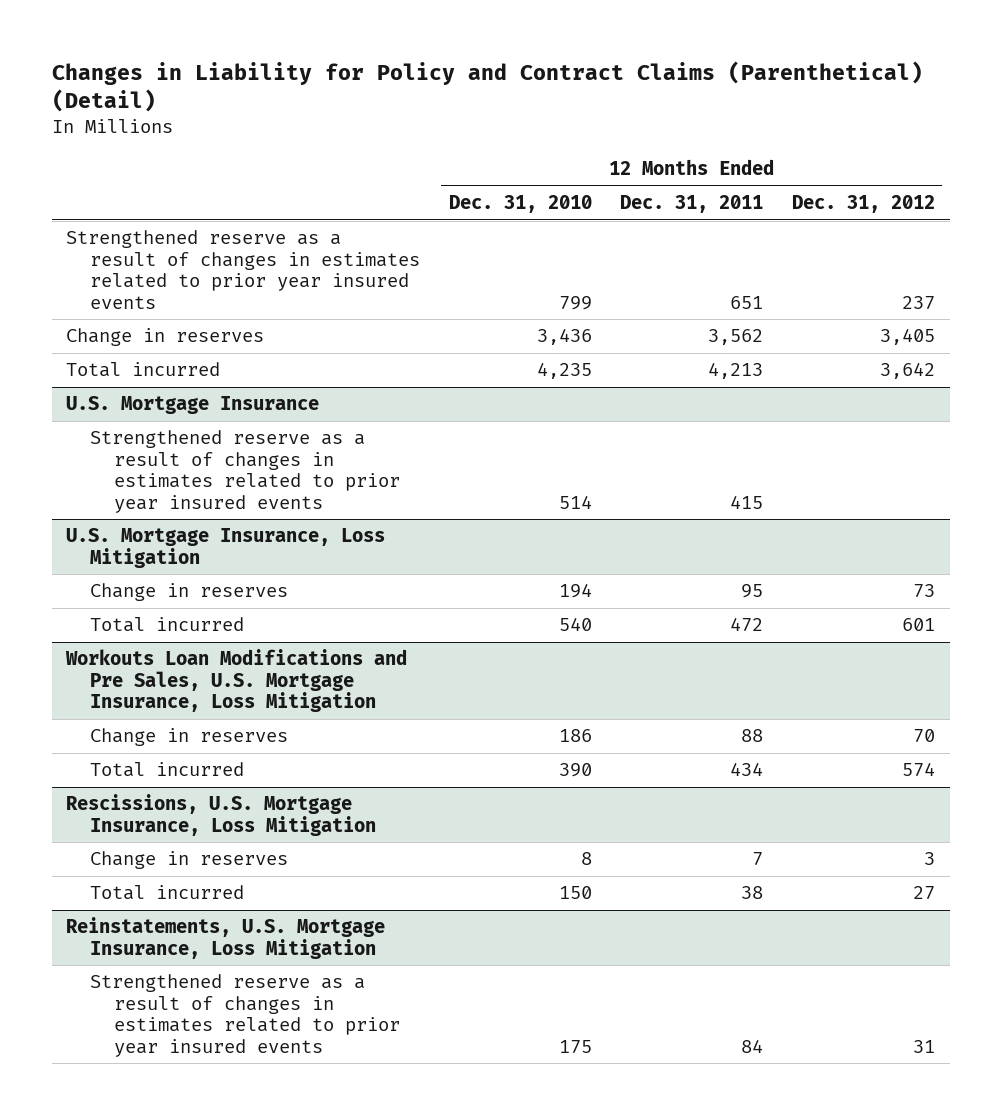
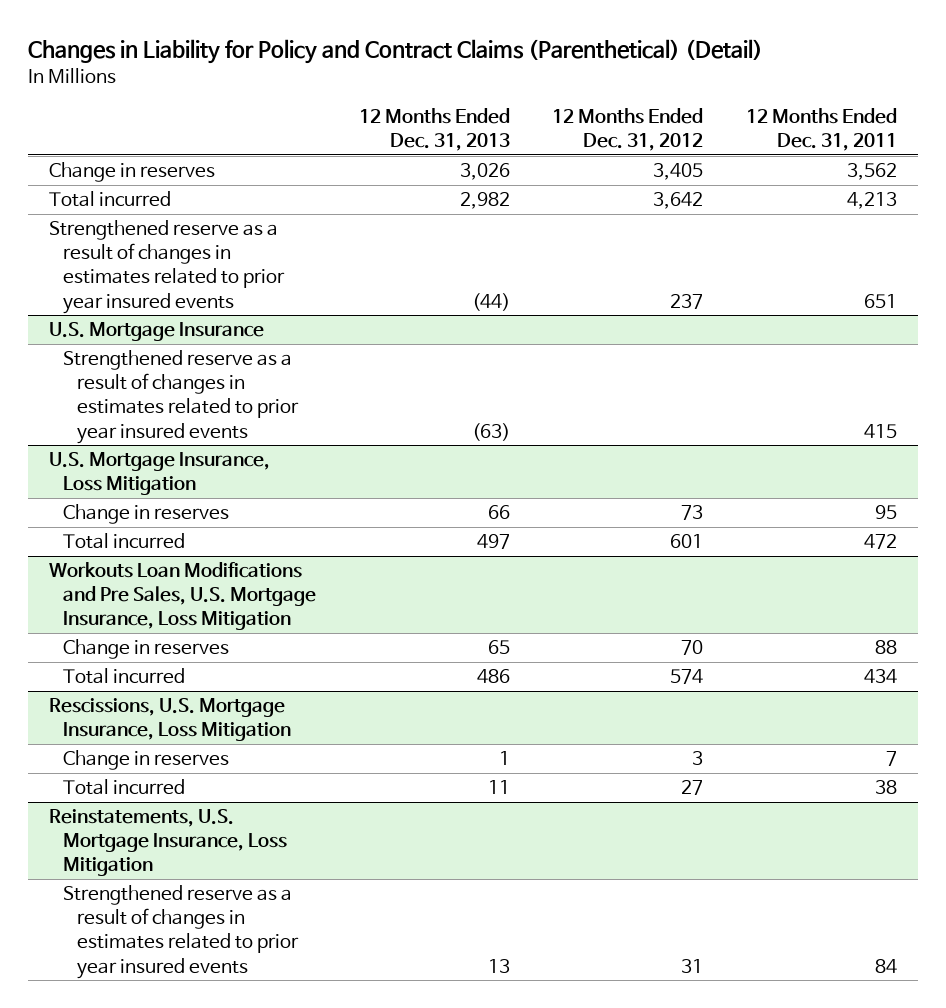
[448,195,592,214] Dec. 31, 2010 -> none
none -> [358,107,510,151] 12 Months Ended Dec. 31, 2013
[65,230,420,309] Strengthened reserve as a result of changes in estimates related to prior year insured events -> [49,220,286,314] Strengthened reserve as a result of changes in estimates related to prior year insured events

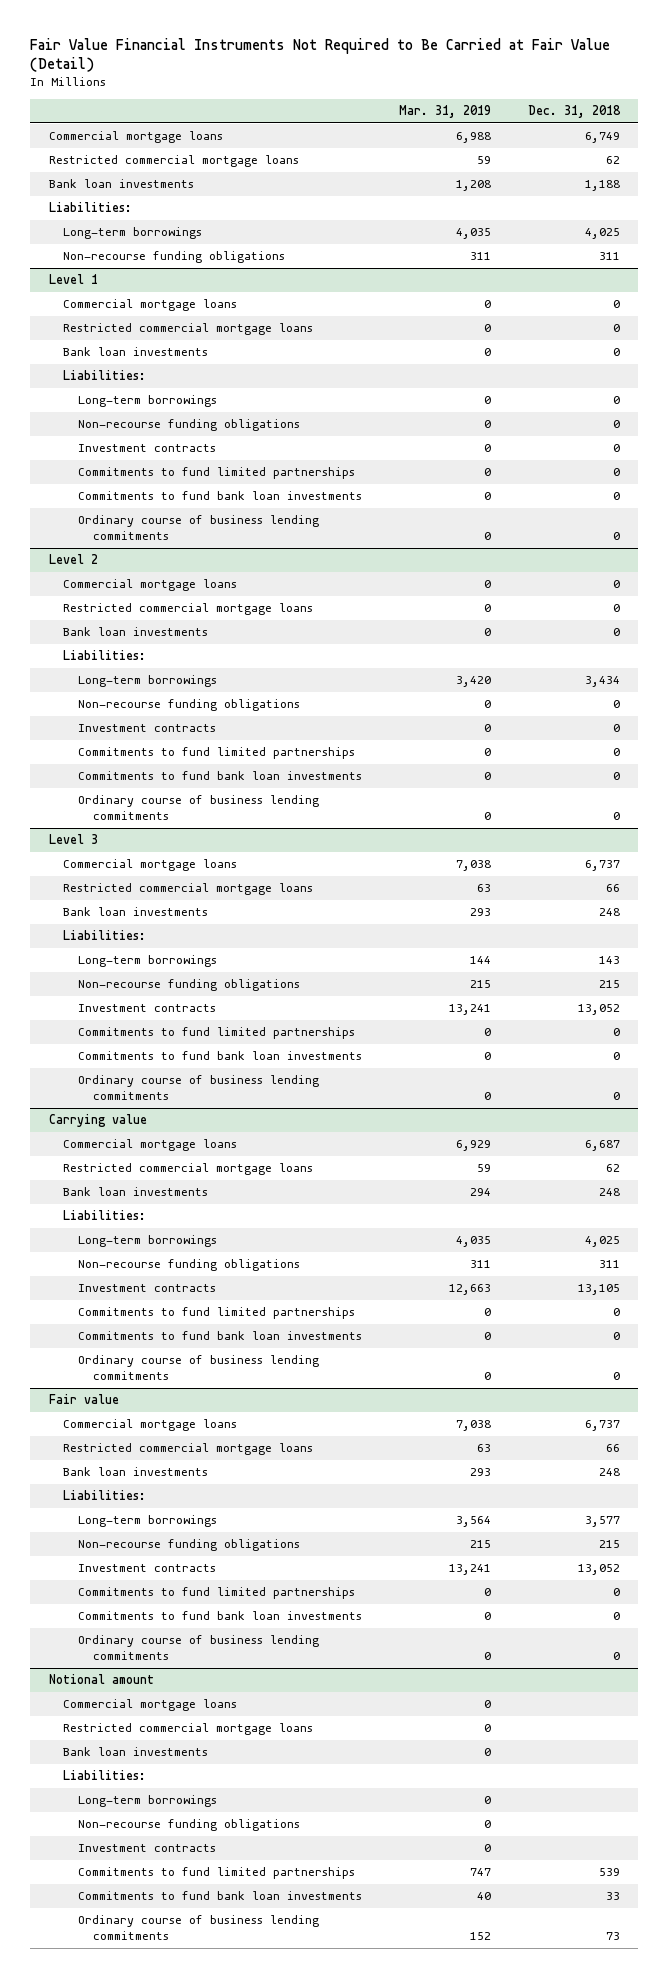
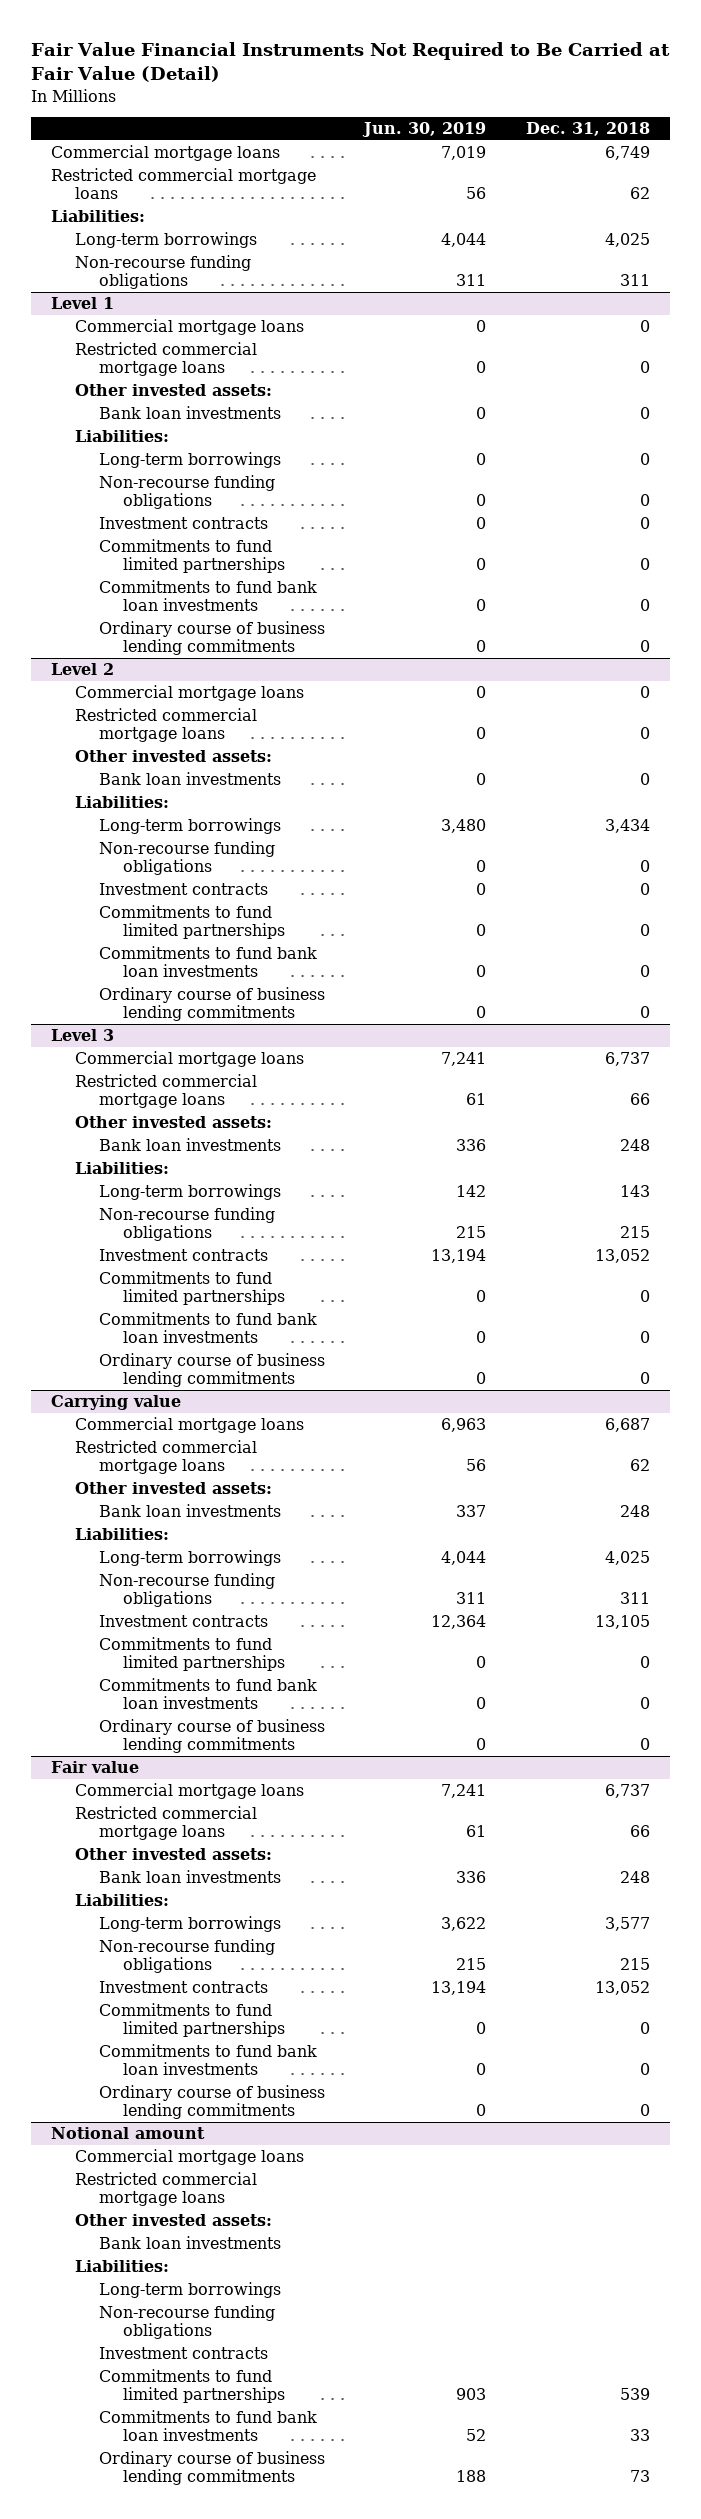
[398,105,491,119] Mar. 31, 2019 -> none
none -> [362,122,487,138] Jun. 30, 2019
[48,179,194,189] Bank loan investments -> none
none -> [75,384,273,397] Other invested assets:
none -> [75,750,273,763] Other invested assets:
none -> [75,1116,273,1129] Other invested assets:
none -> [75,1482,273,1495] Other invested assets:
none -> [75,1848,273,1861] Other invested assets:
none -> [75,2214,273,2227] Other invested assets:

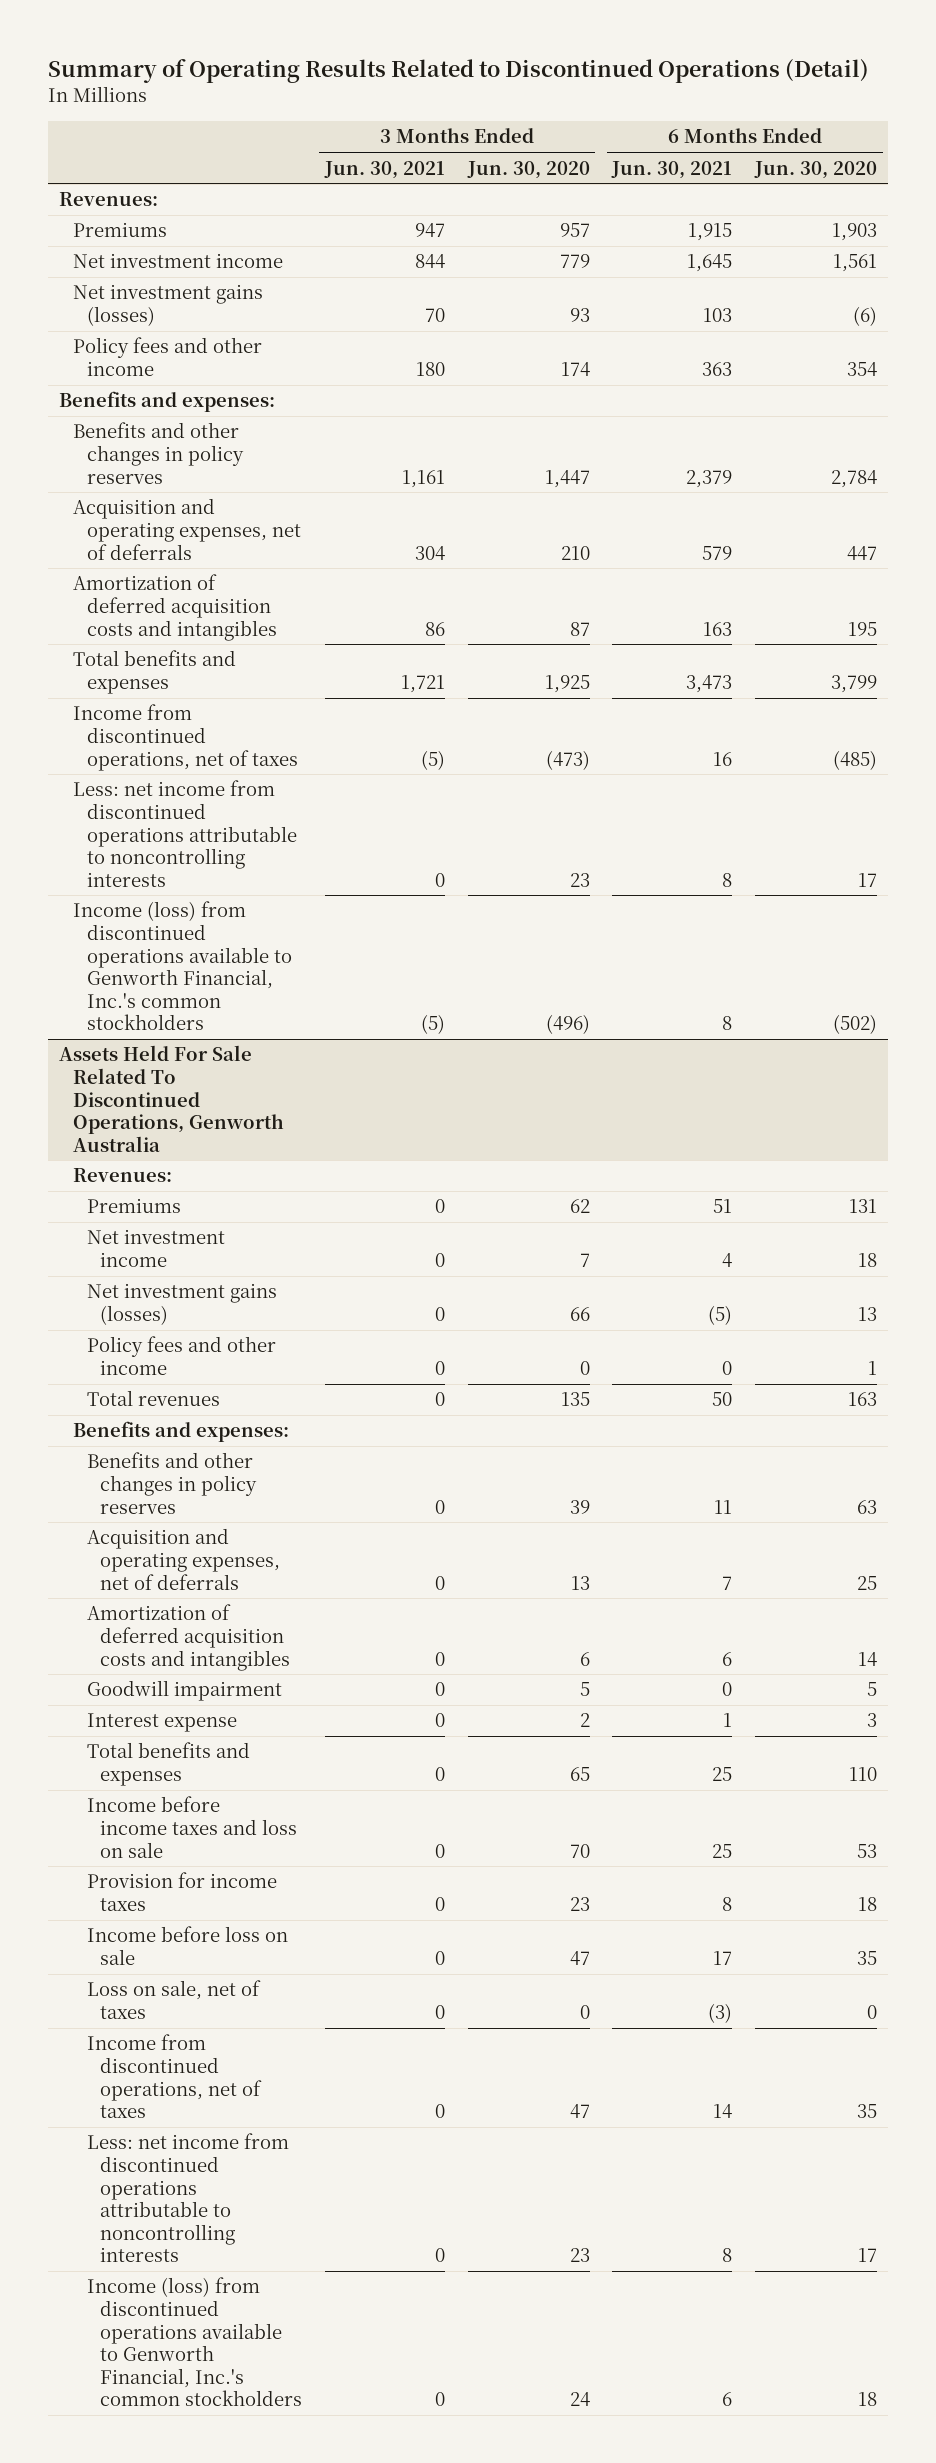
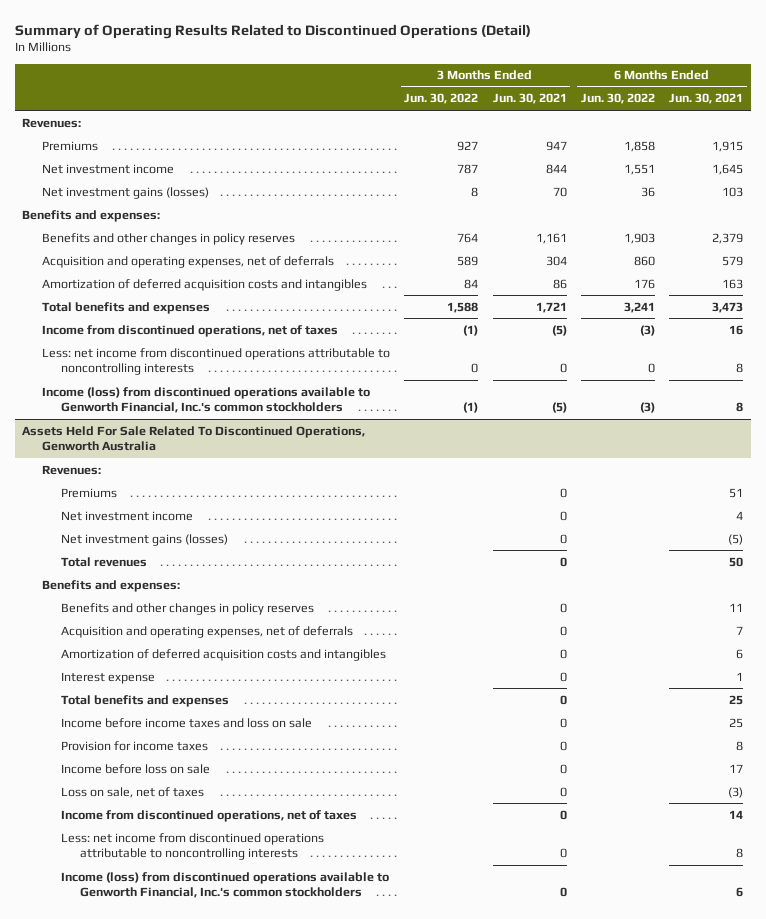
[466,160,590,179] Jun. 30, 2020 -> none
[754,160,878,179] Jun. 30, 2020 -> none
none -> [404,93,479,105] Jun. 30, 2022
none -> [580,93,655,105] Jun. 30, 2022
[72,337,262,376] Policy fees and other income -> none
[86,1336,276,1375] Policy fees and other income -> none
[86,1680,282,1702] Goodwill impairment -> none

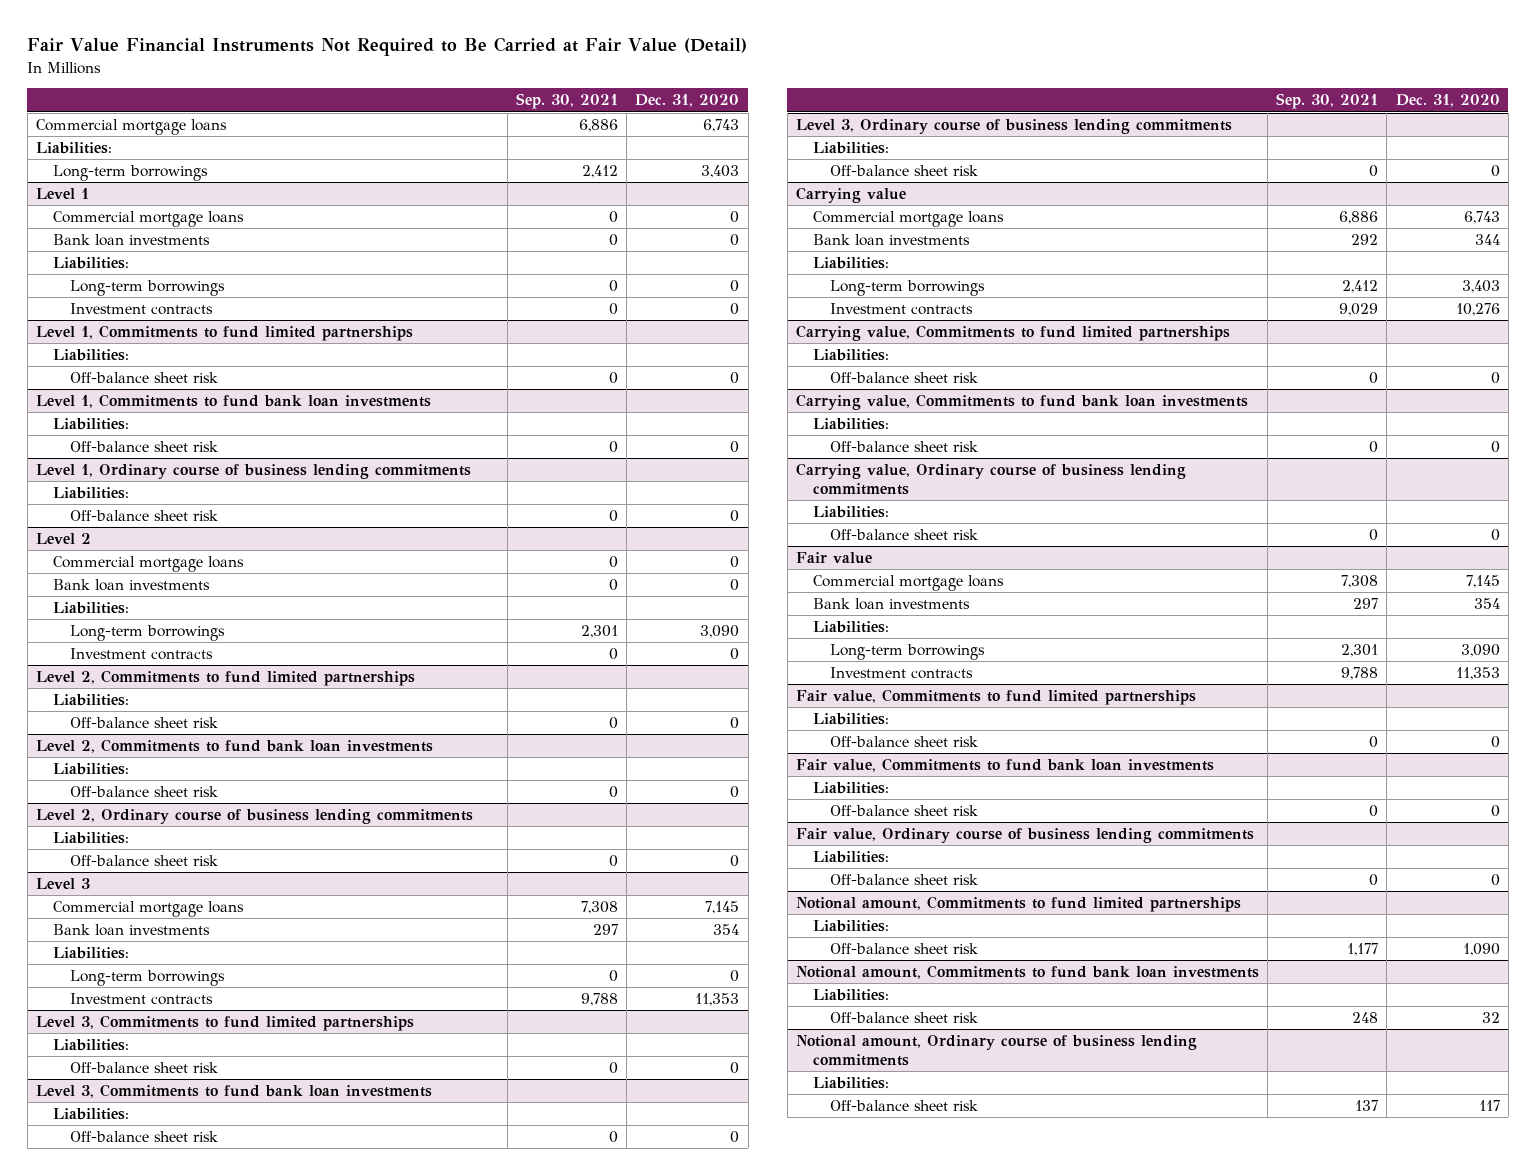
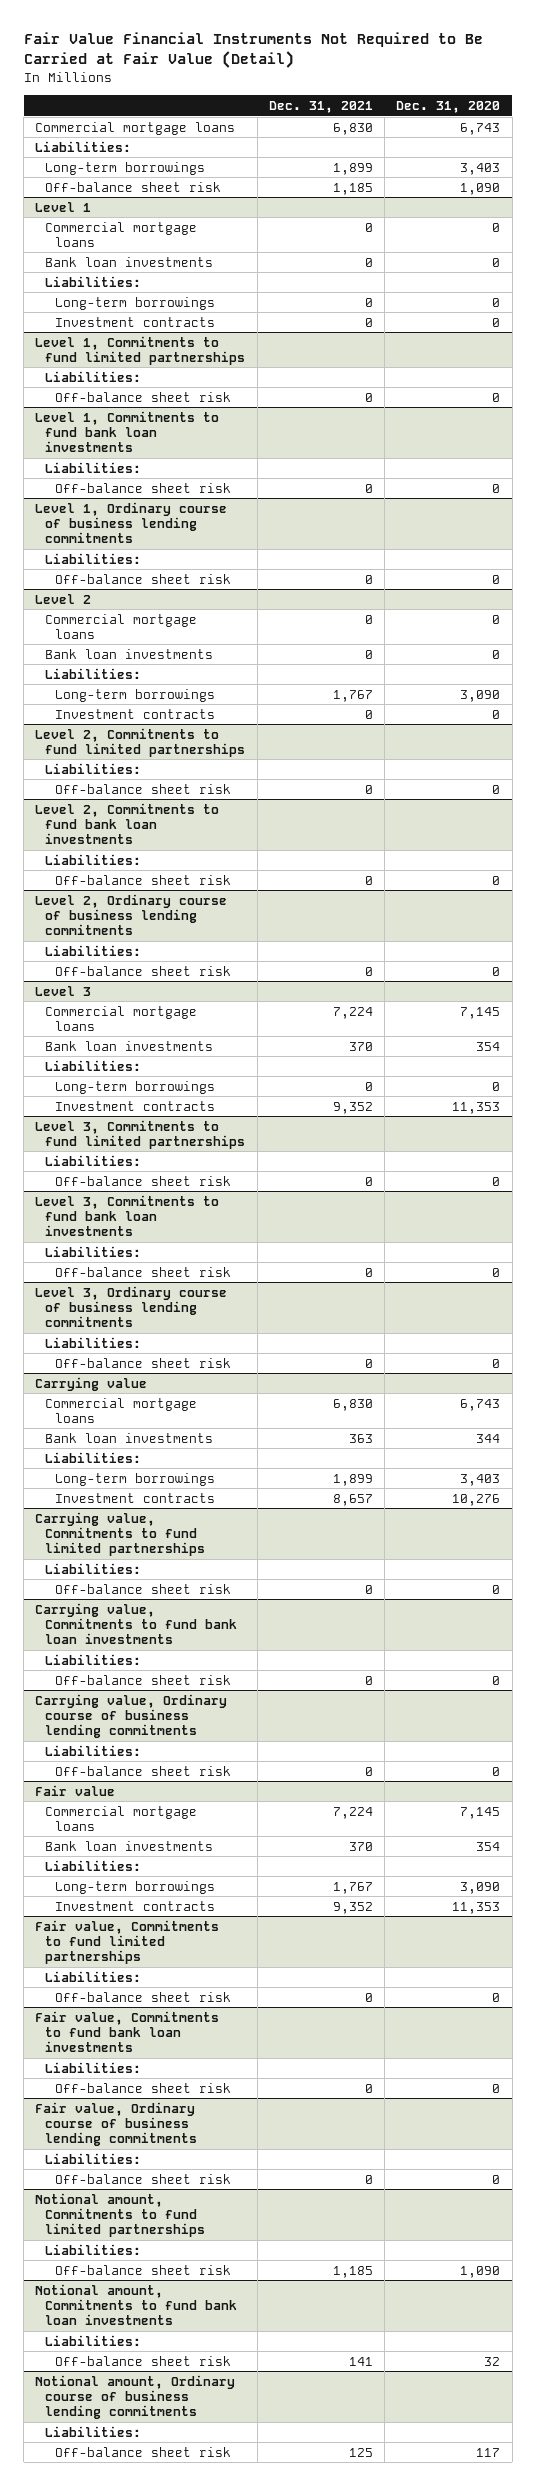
[516,93,619,110] Sep. 30, 2021 -> none
none -> [268,101,373,114] Dec. 31, 2021
none -> [45,181,222,192] Off-balance sheet risk

